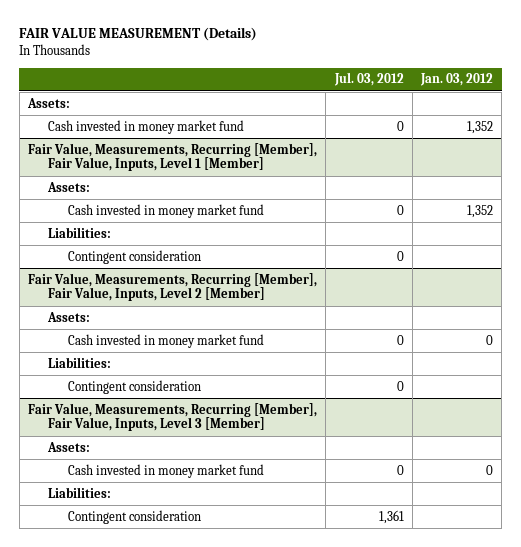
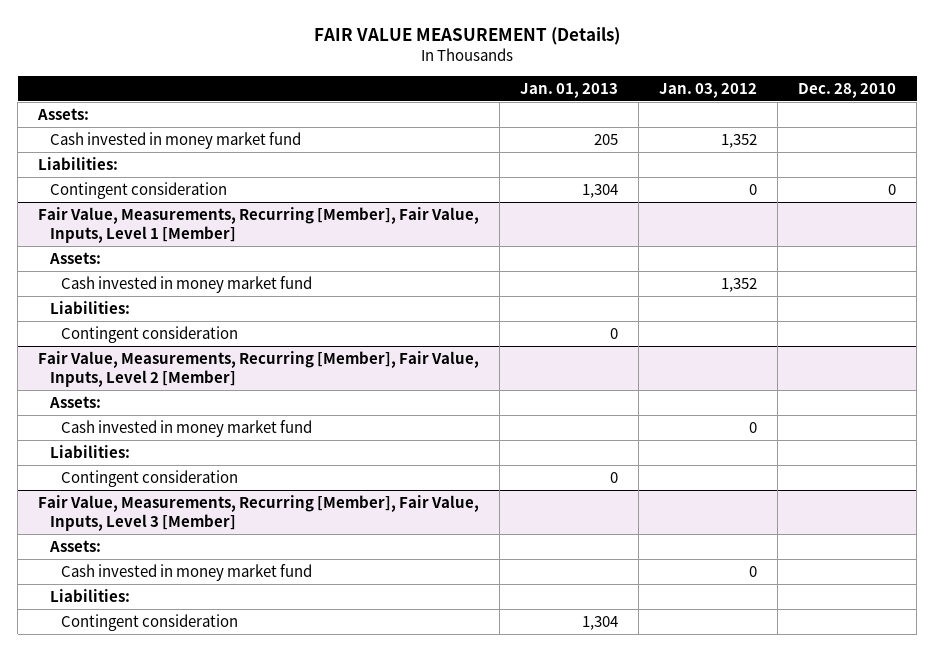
[333,72,404,87] Jul. 03, 2012 -> none
none -> [520,82,619,98] Jan. 01, 2013
none -> [798,82,897,98] Dec. 28, 2010
none -> [38,156,119,170] Liabilities:
none -> [49,181,227,199] Contingent consideration

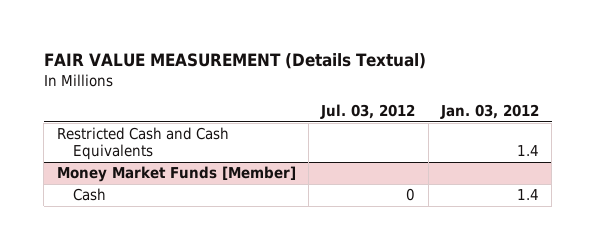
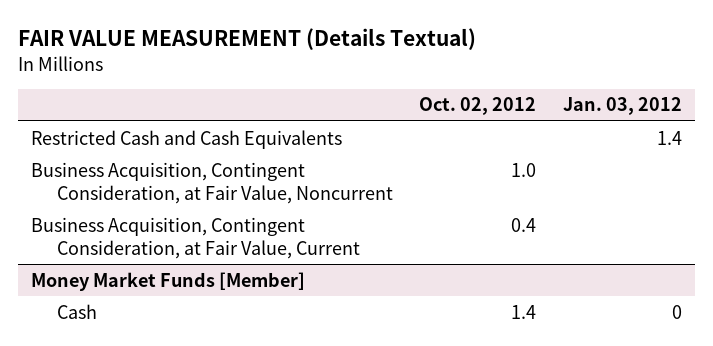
[320,104,416,120] Jul. 03, 2012 -> none
none -> [419,97,537,116] Oct. 02, 2012
none -> [31,161,393,205] Business Acquisition, Contingent Consideration, at Fair Value, Noncurrent
none -> [31,216,360,260] Business Acquisition, Contingent Consideration, at Fair Value, Current
[517,189,540,201] 1.4 -> [671,304,682,319] 0

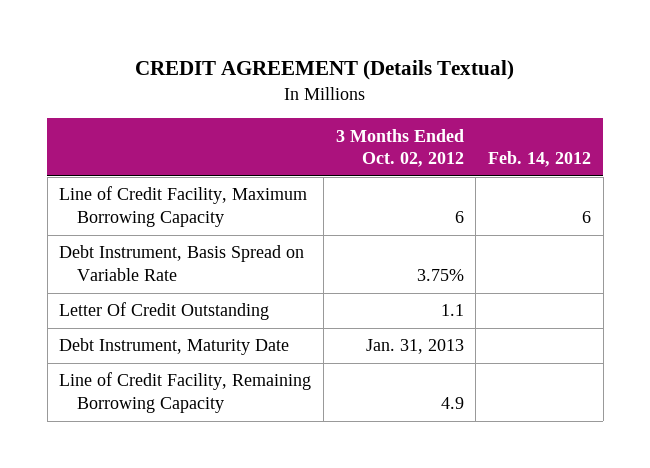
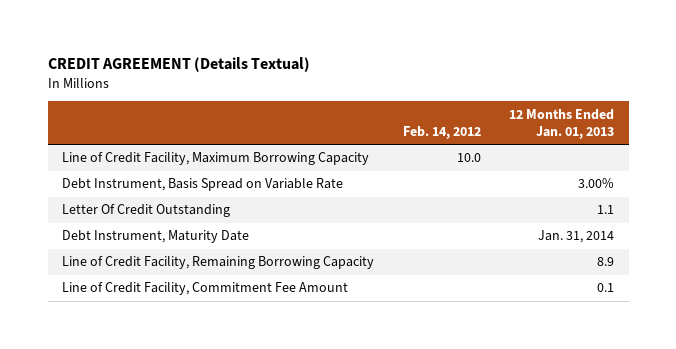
[335,128,464,168] 3 Months Ended Oct. 02, 2012 -> none
none -> [509,108,615,140] 12 Months Ended Jan. 01, 2013
[582,210,592,223] 6 -> [456,153,481,163] 10.0
none -> [61,282,348,296] Line of Credit Facility, Commitment Fee Amount

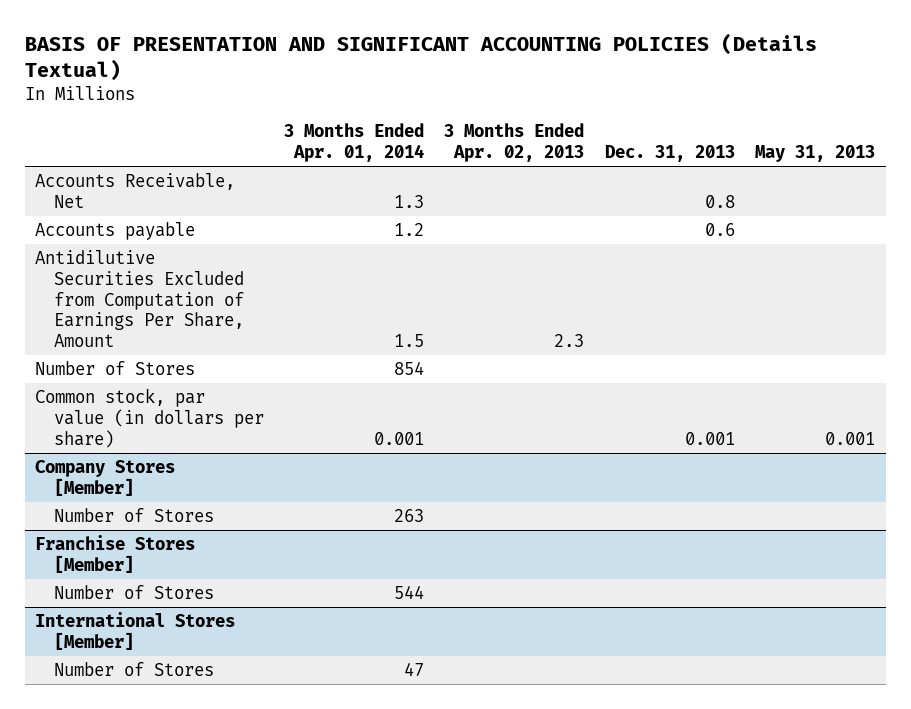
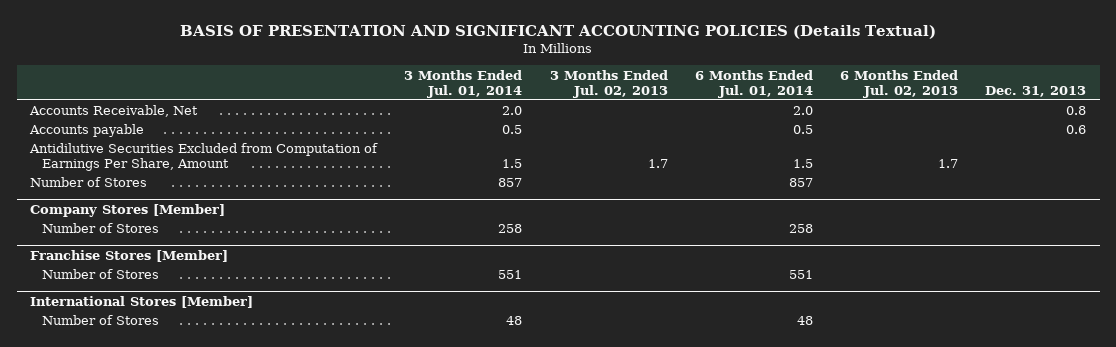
[284,123,425,162] 3 Months Ended Apr. 01, 2014 -> none
[444,123,585,162] 3 Months Ended Apr. 02, 2013 -> none
[755,144,876,162] May 31, 2013 -> none
none -> [404,69,523,98] 3 Months Ended Jul. 01, 2014
none -> [549,69,668,98] 3 Months Ended Jul. 02, 2013
none -> [694,69,813,98] 6 Months Ended Jul. 01, 2014
none -> [839,69,958,98] 6 Months Ended Jul. 02, 2013
[35,388,264,448] Common stock, par value (in dollars per share) -> none

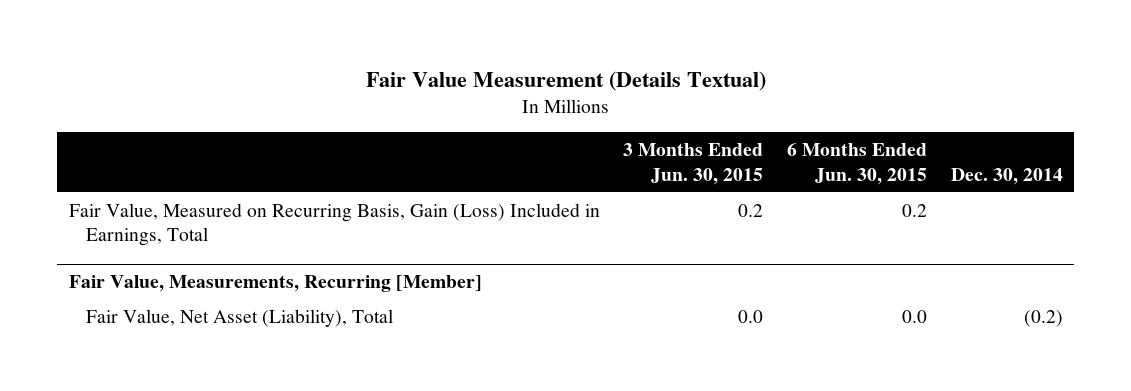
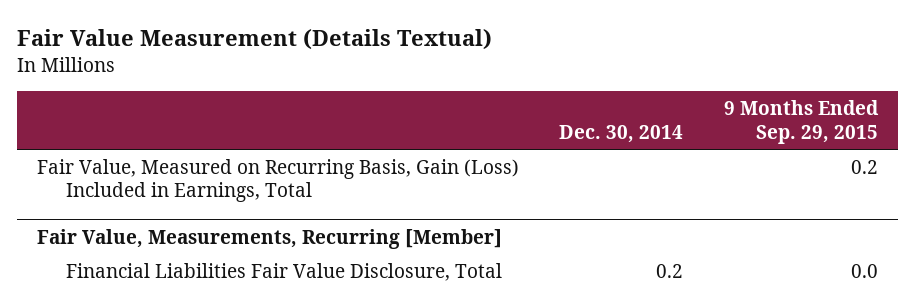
[623,142,764,185] 3 Months Ended Jun. 30, 2015 -> none
[786,142,927,185] 6 Months Ended Jun. 30, 2015 -> none
none -> [723,100,879,144] 9 Months Ended Sep. 29, 2015
[86,308,394,327] Fair Value, Net Asset (Liability), Total -> none
none -> [65,263,502,282] Financial Liabilities Fair Value Disclosure, Total

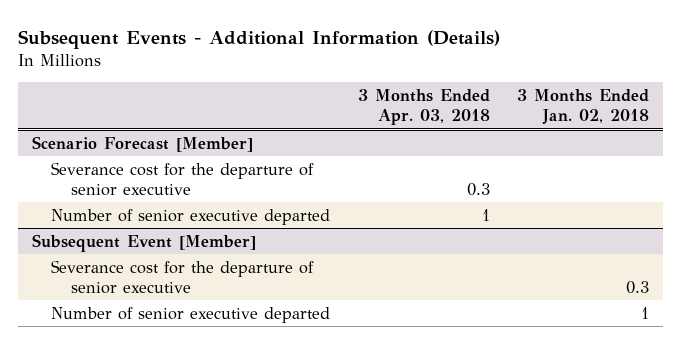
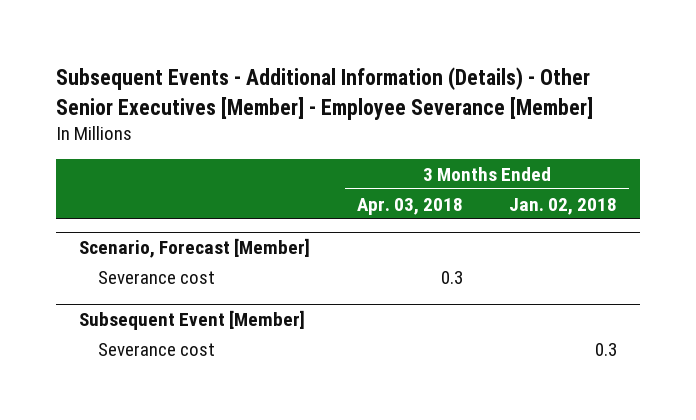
[17,29,500,49] Subsequent Events - Additional Information (Details) -> [56,67,594,120] Subsequent Events - Additional Information (Details) - Other Senior Executives [Member] - Employee Severance [Member]
[51,208,331,225] Number of senior executive departed -> none
[31,135,253,152] Scenario Forecast [Member] -> [79,237,311,258] Scenario, Forecast [Member]
[51,161,315,196] Severance cost for the departure of senior executive -> [97,270,215,284] Severance cost
[51,306,331,323] Number of senior executive departed -> none
[51,259,315,294] Severance cost for the departure of senior executive -> [97,342,215,356] Severance cost

